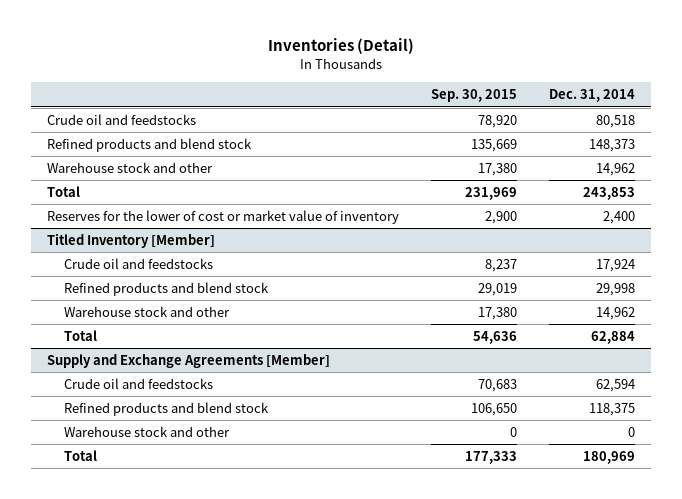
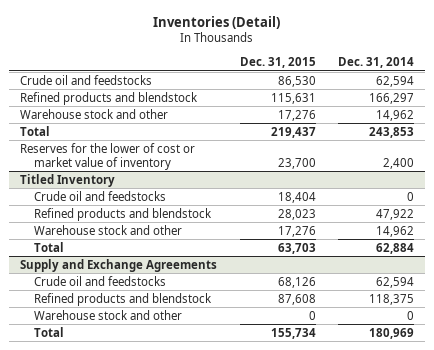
[431,89,518,103] Sep. 30, 2015 -> none
none -> [239,56,316,68] Dec. 31, 2015
[596,115,636,129] 80,518 -> [375,75,414,87] 62,594
[46,138,252,153] Refined products and blend stock -> [20,91,199,105] Refined products and blendstock
[589,139,636,153] 148,373 -> [368,92,414,104] 166,297
[46,233,215,249] Titled Inventory [Member] -> [20,173,116,187] Titled Inventory
[596,259,636,273] 17,924 -> [406,191,414,201] 0
[63,282,269,297] Refined products and blend stock -> [33,207,212,221] Refined products and blendstock
[596,283,636,297] 29,998 -> [375,208,414,220] 47,922
[46,354,330,369] Supply and Exchange Agreements [Member] -> [20,258,218,272] Supply and Exchange Agreements
[63,402,269,417] Refined products and blend stock -> [33,292,212,306] Refined products and blendstock

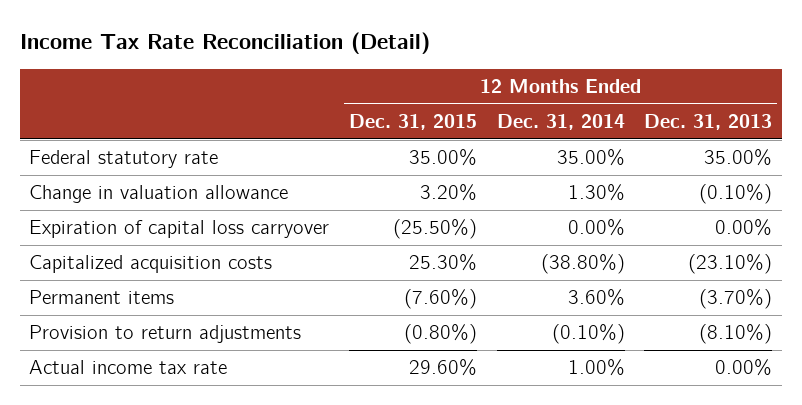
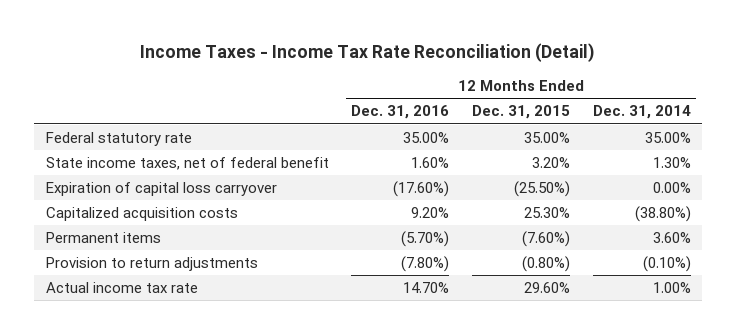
[19,32,430,55] Income Tax Rate Reconciliation (Detail) -> [140,42,596,62] Income Taxes - Income Tax Rate Reconciliation (Detail)
[644,113,773,130] Dec. 31, 2013 -> none
none -> [351,105,450,120] Dec. 31, 2016
[29,185,289,204] Change in valuation allowance -> [45,157,329,171] State income taxes, net of federal benefit

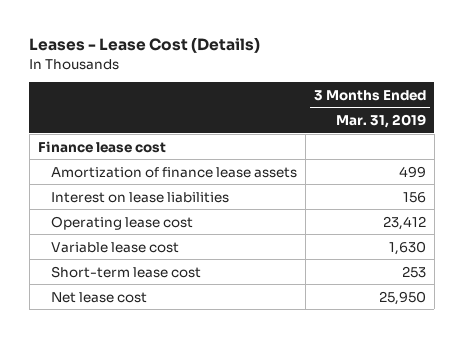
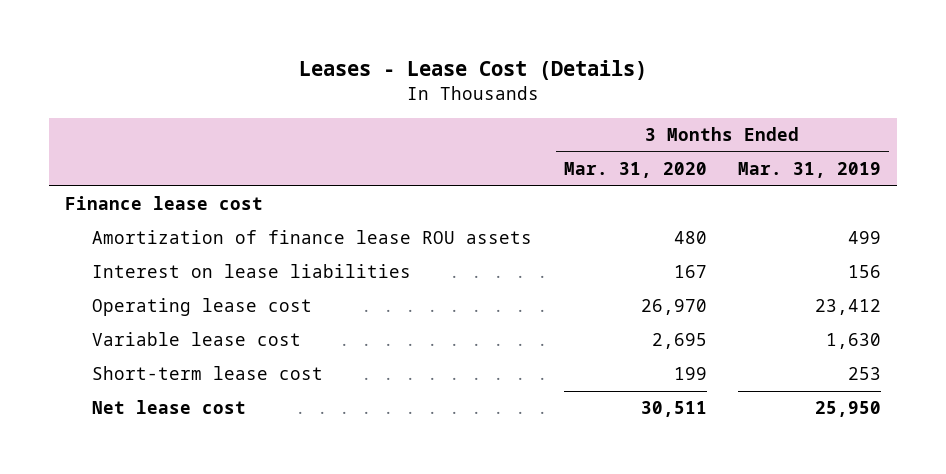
none -> [563,162,707,179] Mar. 31, 2020
[51,166,298,178] Amortization of finance lease assets -> [92,230,533,245] Amortization of finance lease ROU assets

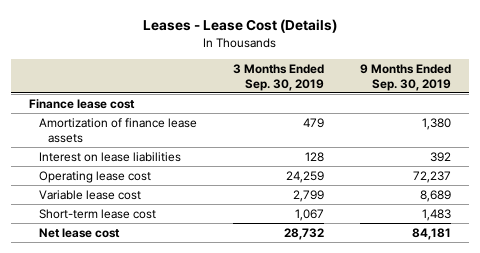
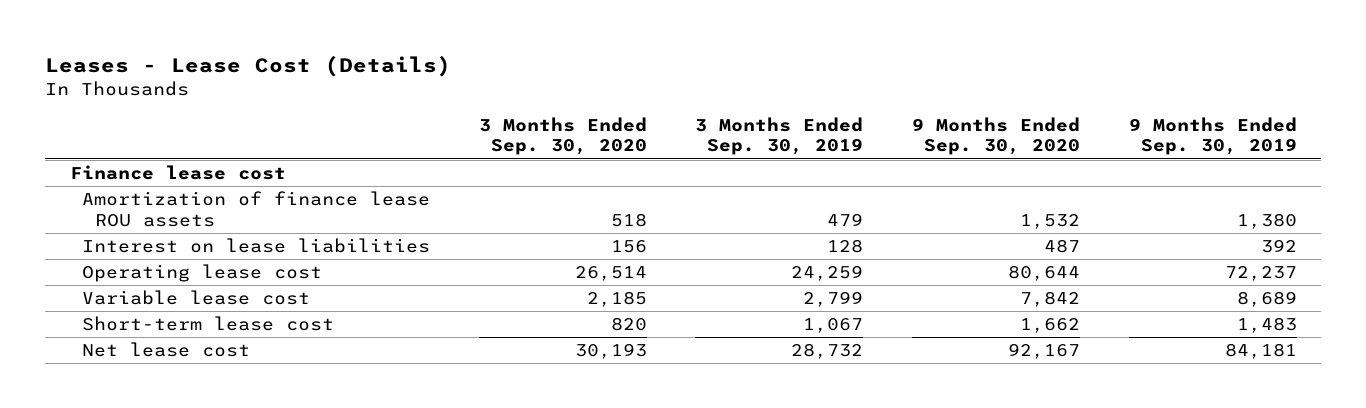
none -> [478,116,647,156] 3 Months Ended Sep. 30, 2020
none -> [912,116,1081,156] 9 Months Ended Sep. 30, 2020
[38,117,197,143] Amortization of finance lease assets -> [82,191,431,227] Amortization of finance lease ROU assets

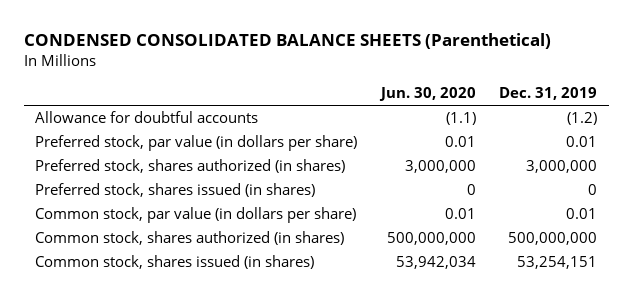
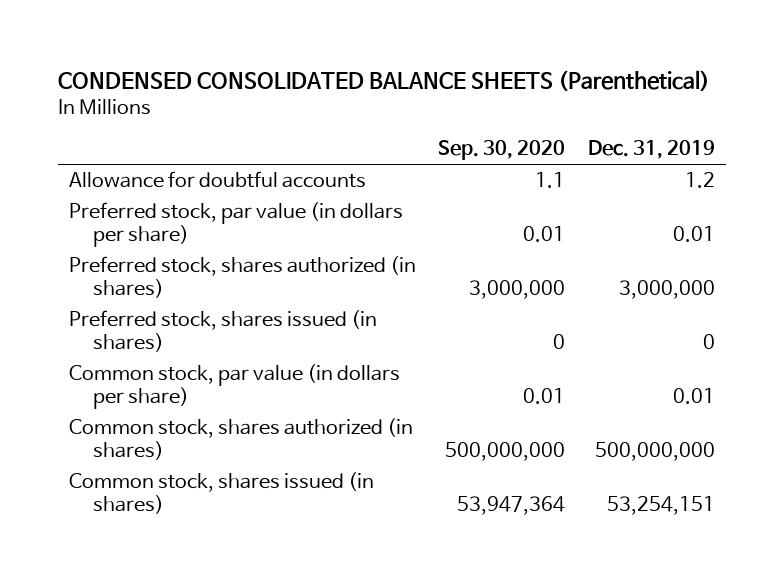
[378,87,476,102] Jun. 30, 2020 -> none
none -> [438,140,566,161] Sep. 30, 2020
[567,112,598,126] (1.2) -> [684,172,715,189] 1.2

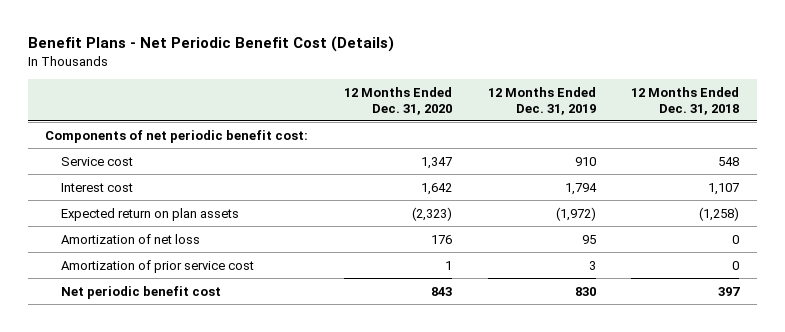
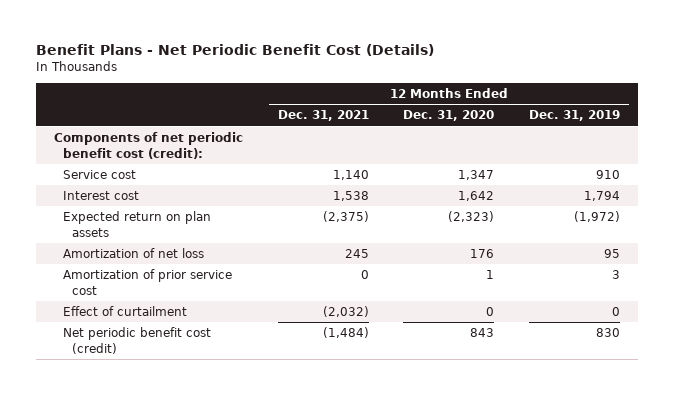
[631,87,740,115] 12 Months Ended Dec. 31, 2018 -> none
none -> [277,110,369,122] Dec. 31, 2021
[45,129,309,143] Components of net periodic benefit cost: -> [53,132,243,159] Components of net periodic benefit cost (credit):
none -> [62,306,187,317] Effect of curtailment
[60,285,221,299] Net periodic benefit cost -> [62,327,211,354] Net periodic benefit cost (credit)

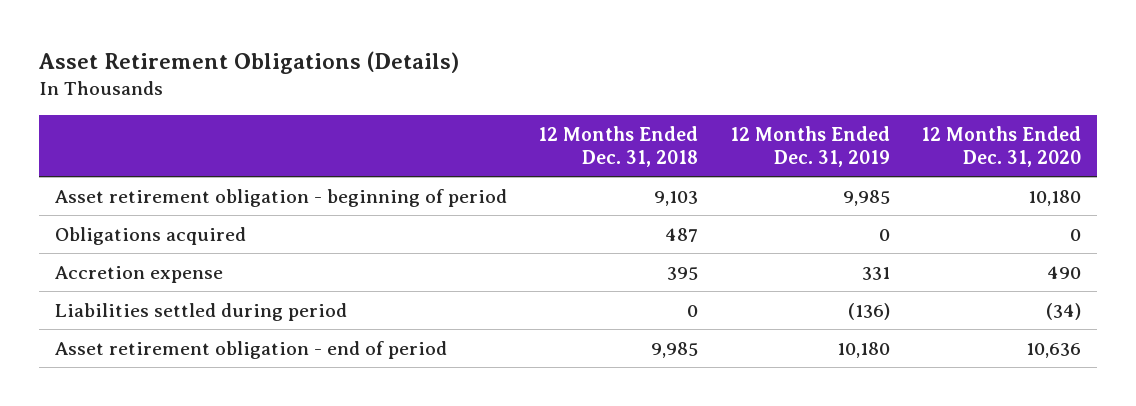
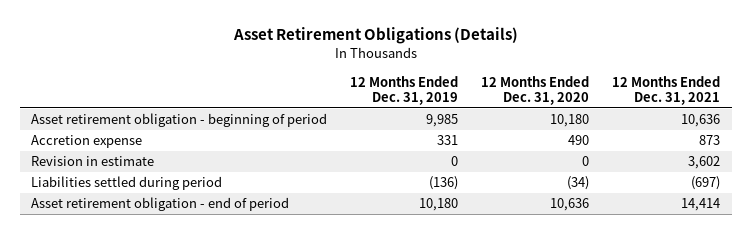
[538,125,699,167] 12 Months Ended Dec. 31, 2018 -> none
none -> [612,75,721,106] 12 Months Ended Dec. 31, 2021
[54,226,246,245] Obligations acquired -> none
none -> [31,156,155,167] Revision in estimate

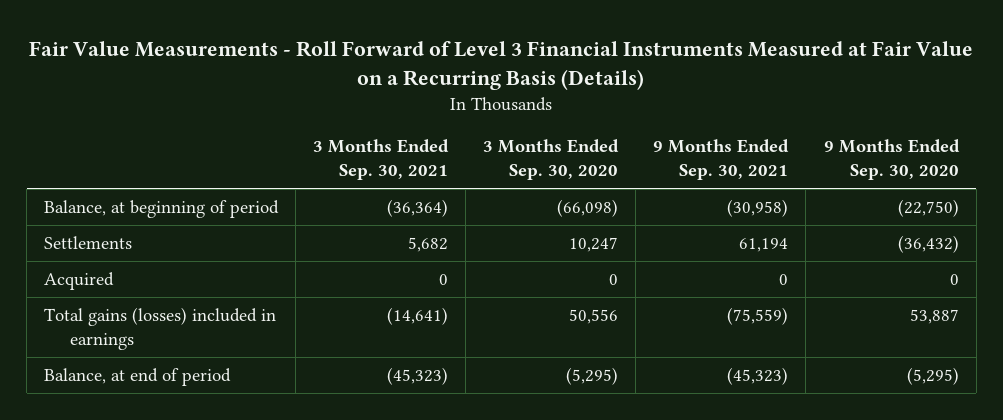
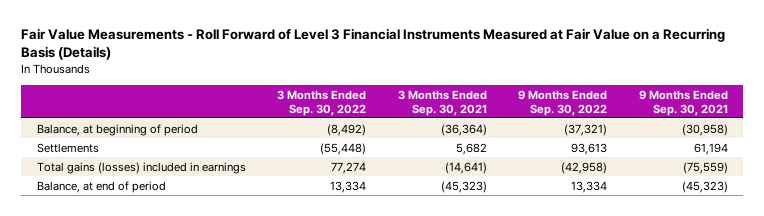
[483,139,620,181] 3 Months Ended Sep. 30, 2020 -> none
[823,139,960,181] 9 Months Ended Sep. 30, 2020 -> none
none -> [277,89,367,116] 3 Months Ended Sep. 30, 2022
none -> [518,89,608,116] 9 Months Ended Sep. 30, 2022
[44,272,115,291] Acquired -> none

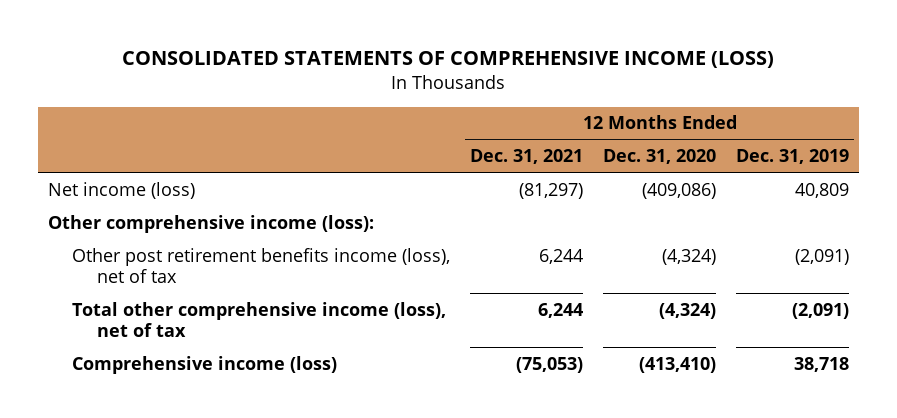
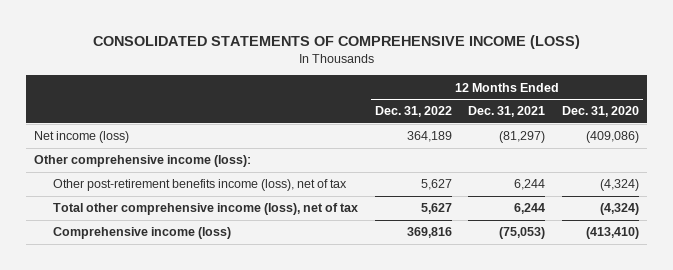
[736,148,850,164] Dec. 31, 2019 -> none
none -> [374,106,452,118] Dec. 31, 2022
[72,247,451,284] Other post retirement benefits income (loss), net of tax -> [53,179,348,192] Other post-retirement benefits income (loss), net of tax

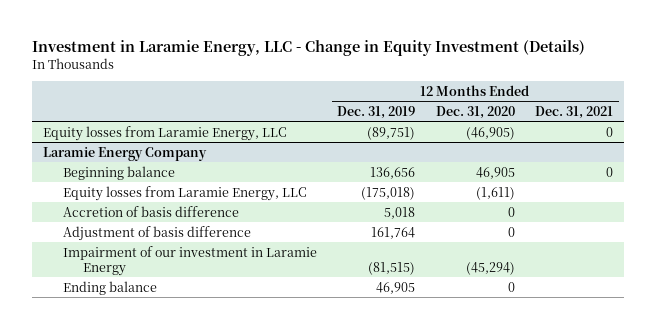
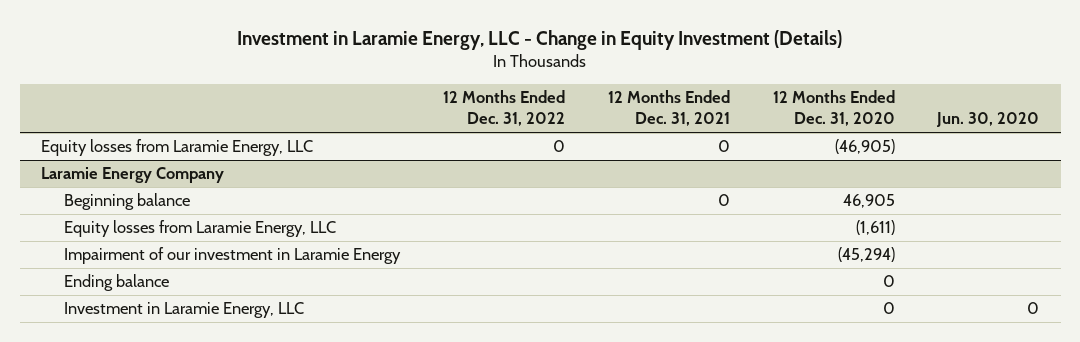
[337,105,416,119] Dec. 31, 2019 -> none
none -> [442,90,565,127] 12 Months Ended Dec. 31, 2022
none -> [936,112,1040,128] Jun. 30, 2020
[62,205,239,217] Accretion of basis difference -> none
[62,225,251,241] Adjustment of basis difference -> none
none -> [64,302,305,319] Investment in Laramie Energy, LLC

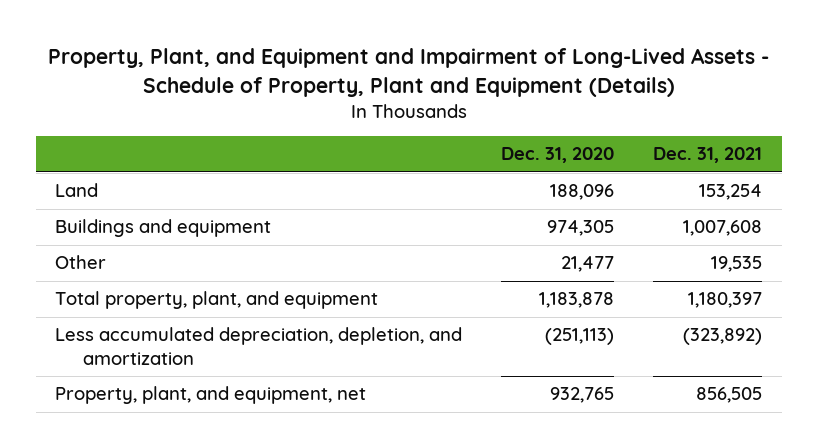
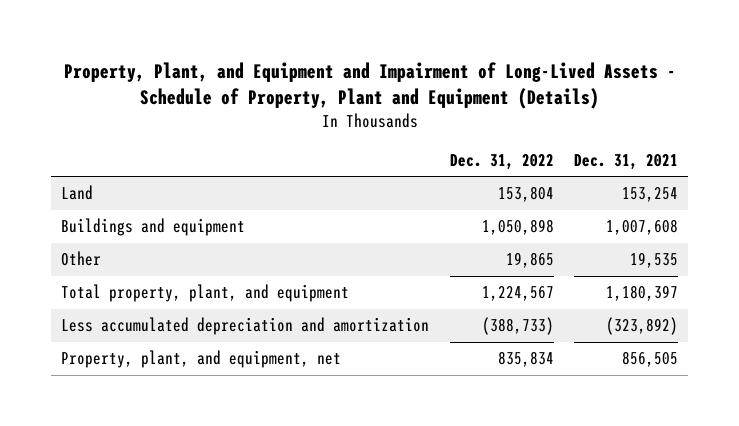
[501,147,615,164] Dec. 31, 2020 -> none
none -> [449,153,554,170] Dec. 31, 2022
[55,327,463,365] Less accumulated depreciation, depletion, and amortization -> [61,317,430,336] Less accumulated depreciation and amortization

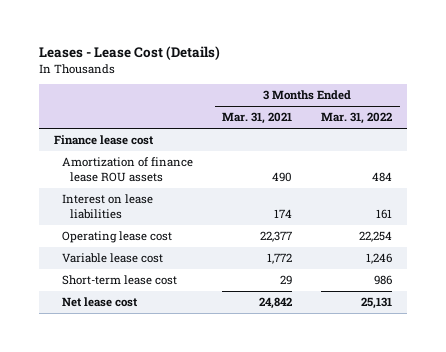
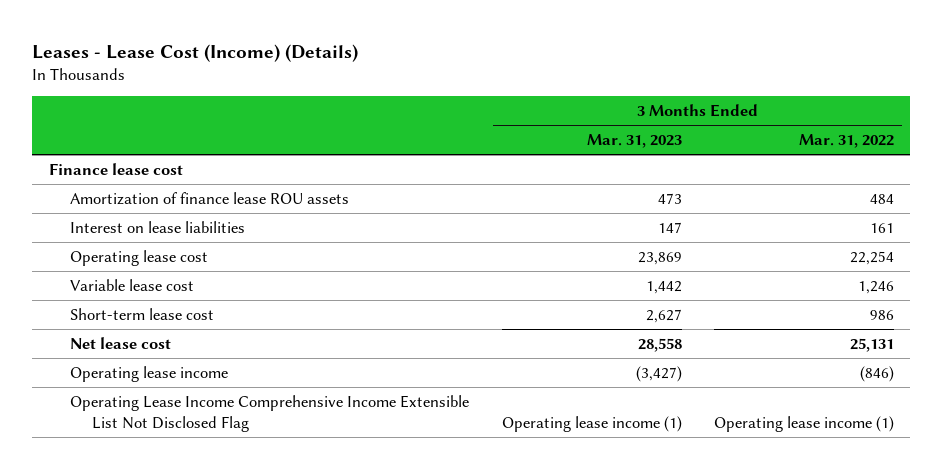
[38,45,220,60] Leases - Lease Cost (Details) -> [32,43,359,62] Leases - Lease Cost (Income) (Details)
[221,112,292,125] Mar. 31, 2021 -> none
none -> [586,134,682,149] Mar. 31, 2023
none -> [70,365,229,382] Operating lease income
none -> [70,394,470,432] Operating Lease Income Comprehensive Income Extensible List Not Disclosed Flag

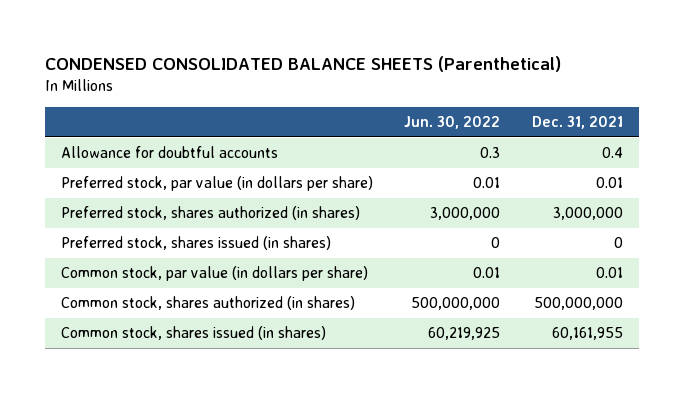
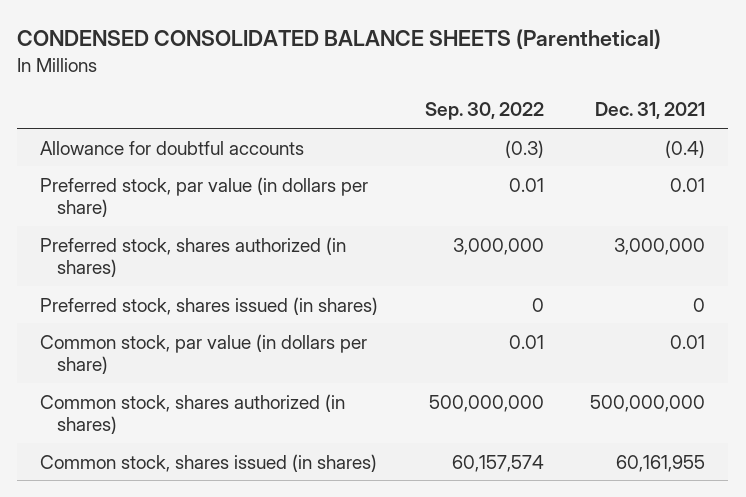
[404,115,501,129] Jun. 30, 2022 -> none
none -> [424,102,544,121] Sep. 30, 2022
[601,147,623,159] 0.4 -> [665,139,706,158] (0.4)

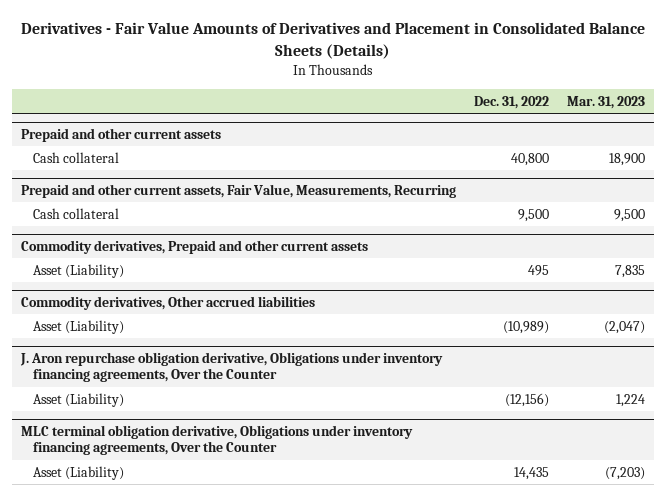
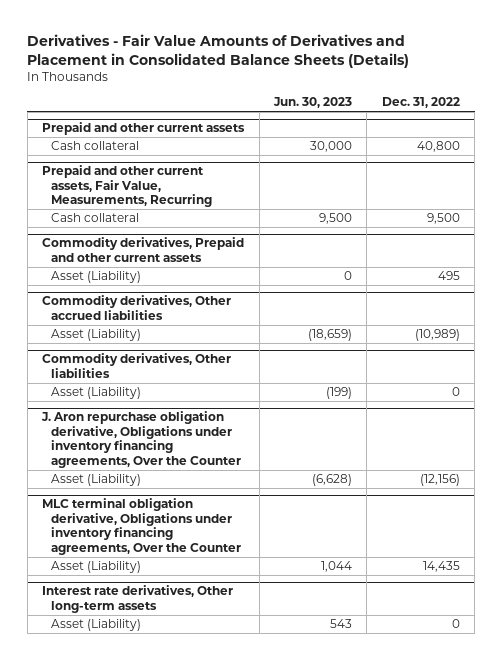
[567,96,646,110] Mar. 31, 2023 -> none
none -> [273,97,353,109] Jun. 30, 2023
none -> [42,353,232,378] Commodity derivatives, Other liabilities
none -> [50,387,141,400] Asset (Liability)
none -> [42,585,234,613] Interest rate derivatives, Other long-term assets
none -> [50,619,141,632] Asset (Liability)

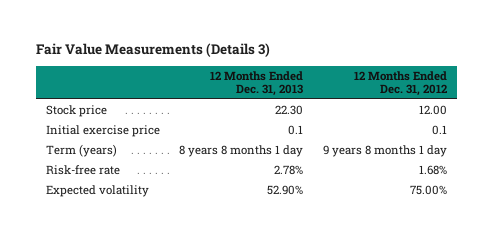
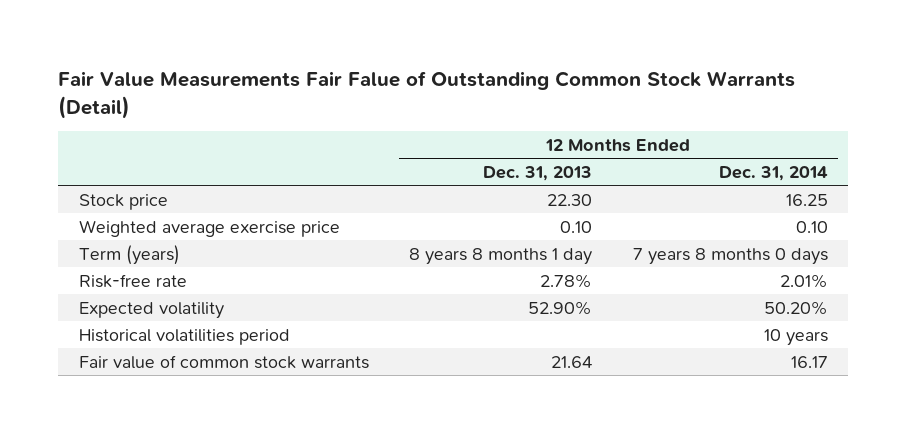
[35,43,270,58] Fair Value Measurements (Details 3) -> [58,71,796,119] Fair Value Measurements Fair Falue of Outstanding Common Stock Warrants (Detail)
[354,70,448,97] 12 Months Ended Dec. 31, 2012 -> none
none -> [718,165,828,181] Dec. 31, 2014
[45,125,160,138] Initial exercise price -> [78,219,340,237] Weighted average exercise price
[288,125,304,136] 0.1 -> [560,220,593,233] 0.10
none -> [78,328,290,345] Historical volatilities period
none -> [78,354,369,369] Fair value of common stock warrants

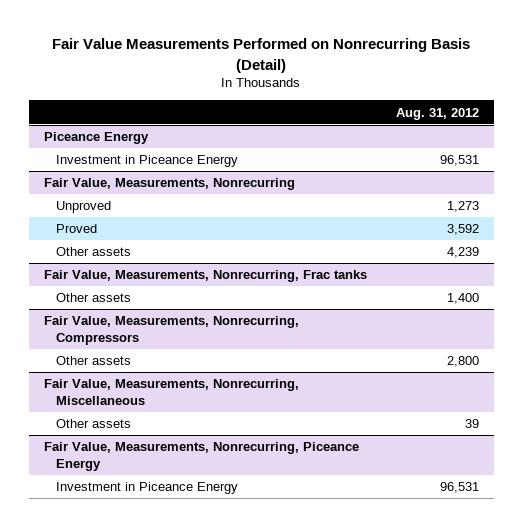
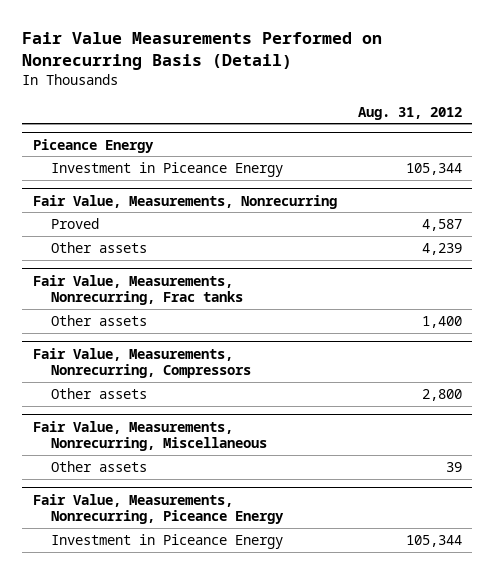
[440,155,480,167] 96,531 -> [405,163,462,176] 105,344
[56,201,112,214] Unproved -> none
[447,224,480,236] 3,592 -> [421,219,462,232] 4,587
[440,482,480,494] 96,531 -> [405,535,462,548] 105,344

